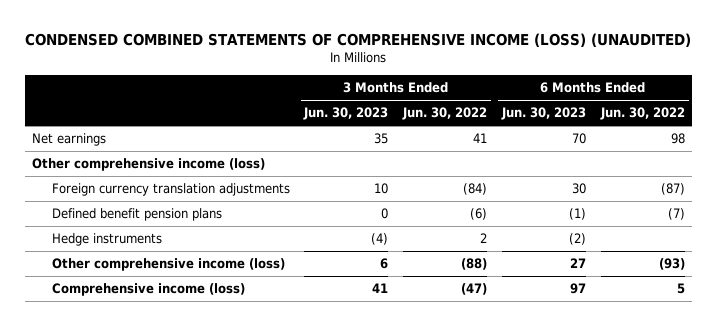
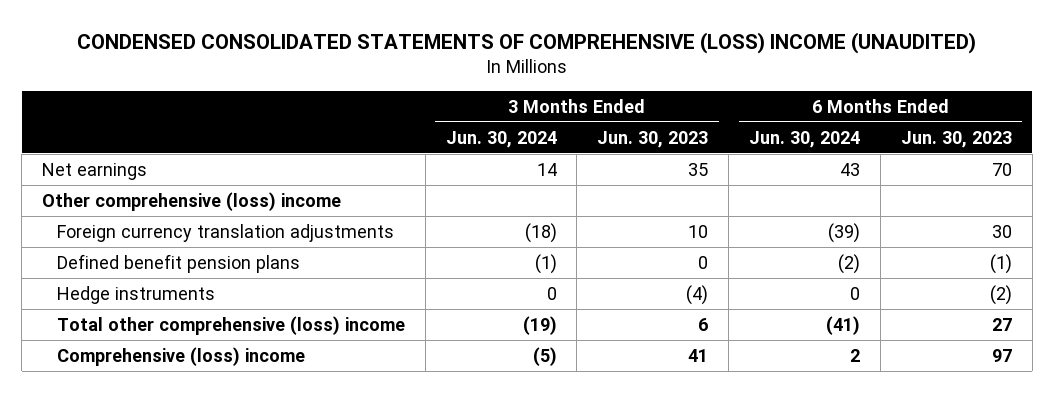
[25,32,692,47] CONDENSED COMBINED STATEMENTS OF COMPREHENSIVE INCOME (LOSS) (UNAUDITED) -> [76,32,976,55] CONDENSED CONSOLIDATED STATEMENTS OF COMPREHENSIVE (LOSS) INCOME (UNAUDITED)
[402,107,488,121] Jun. 30, 2022 -> none
[599,107,685,121] Jun. 30, 2022 -> none
none -> [445,130,557,148] Jun. 30, 2024
none -> [749,130,861,148] Jun. 30, 2024
[31,158,265,172] Other comprehensive income (loss) -> [42,191,342,211] Other comprehensive (loss) income
[51,258,285,272] Other comprehensive income (loss) -> [56,315,405,335] Total other comprehensive (loss) income
[51,283,245,297] Comprehensive income (loss) -> [56,346,305,366] Comprehensive (loss) income

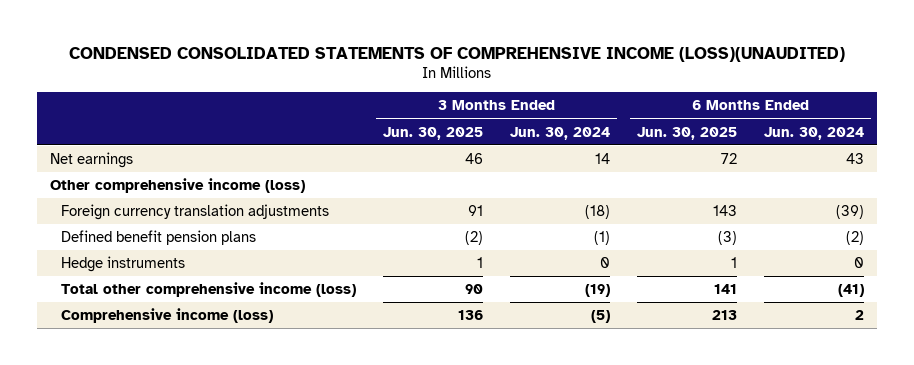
[76,32,976,55] CONDENSED CONSOLIDATED STATEMENTS OF COMPREHENSIVE (LOSS) INCOME (UNAUDITED) -> [69,46,846,62] CONDENSED CONSOLIDATED STATEMENTS OF COMPREHENSIVE INCOME (LOSS)(UNAUDITED)
[597,130,709,148] Jun. 30, 2023 -> none
[900,130,1012,148] Jun. 30, 2023 -> none
none -> [383,126,484,140] Jun. 30, 2025
none -> [637,126,738,140] Jun. 30, 2025
[42,191,342,211] Other comprehensive (loss) income -> [50,177,306,193] Other comprehensive income (loss)
[56,315,405,335] Total other comprehensive (loss) income -> [61,281,357,297] Total other comprehensive income (loss)
[56,346,305,366] Comprehensive (loss) income -> [61,307,274,323] Comprehensive income (loss)

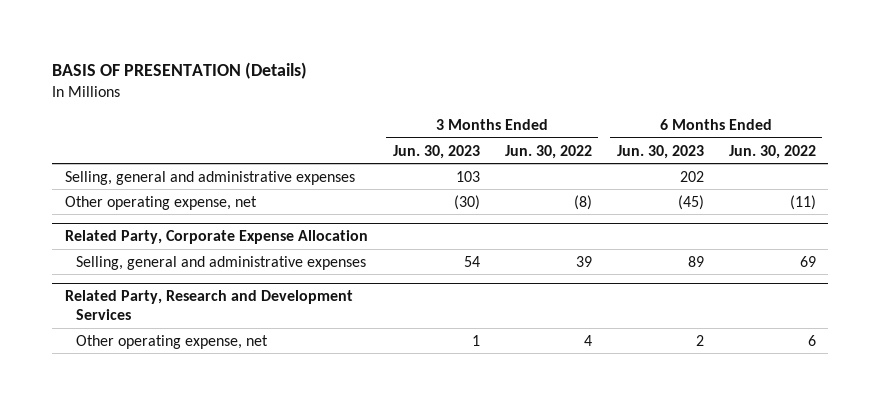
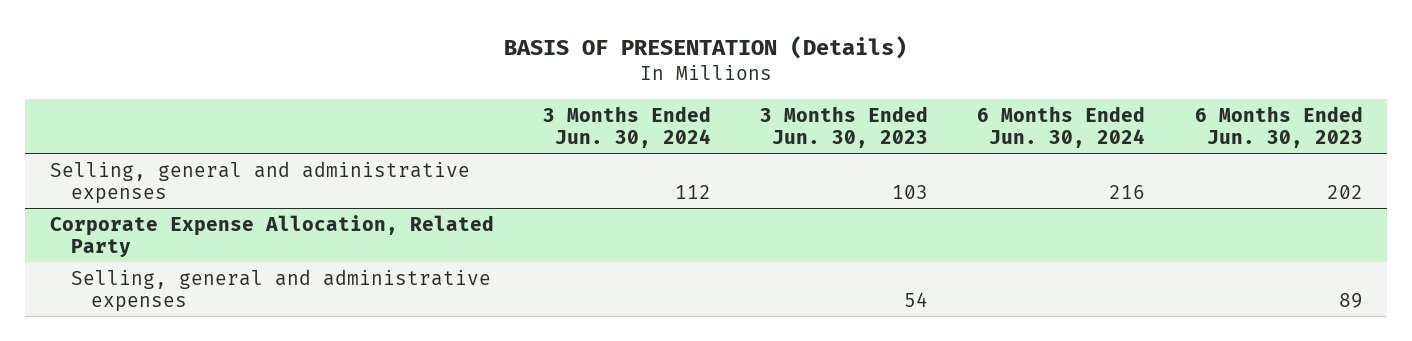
[504,144,592,159] Jun. 30, 2022 -> none
[728,144,816,159] Jun. 30, 2022 -> none
none -> [543,105,712,149] 3 Months Ended Jun. 30, 2024
none -> [977,105,1146,149] 6 Months Ended Jun. 30, 2024
[64,195,257,210] Other operating expense, net -> none
[64,230,368,245] Related Party, Corporate Expense Allocation -> [49,214,494,258] Corporate Expense Allocation, Related Party
[64,290,353,321] Related Party, Research and Development Services -> none
[76,334,269,349] Other operating expense, net -> none

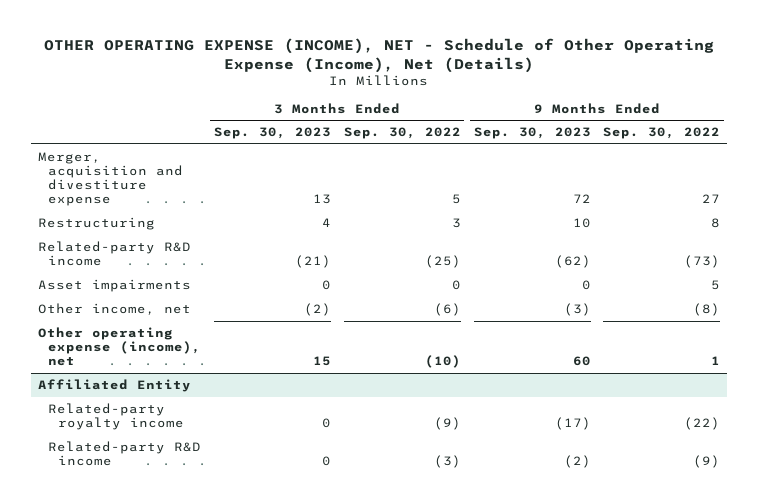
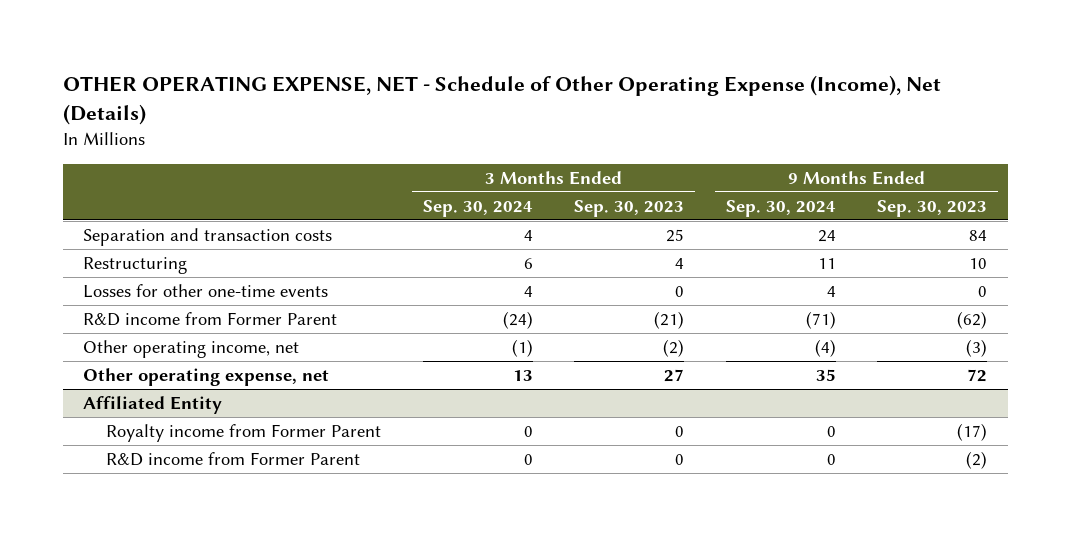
[44,37,715,73] OTHER OPERATING EXPENSE (INCOME), NET - Schedule of Other Operating Expense (Income), Net (Details) -> [62,75,941,126] OTHER OPERATING EXPENSE, NET - Schedule of Other Operating Expense (Income), Net (Details)
[343,127,461,140] Sep. 30, 2022 -> none
[603,127,721,140] Sep. 30, 2022 -> none
none -> [422,199,533,217] Sep. 30, 2024
none -> [725,199,836,217] Sep. 30, 2024
[37,151,183,207] Merger, acquisition and divestiture expense -> none
none -> [83,228,333,247] Separation and transaction costs
[37,278,191,292] Asset impairments -> none
none -> [83,284,329,299] Losses for other one-time events
[37,240,191,267] Related-party R&D income -> [83,312,338,327] R&D income from Former Parent
[37,302,191,315] Other income, net -> [83,340,300,359] Other operating income, net
[37,326,201,367] Other operating expense (income), net -> [83,368,330,387] Other operating expense, net
[312,356,331,367] 15 -> [664,369,685,383] 27
[572,356,591,367] 60 -> [967,369,988,383] 72
[47,402,184,431] Related-party royalty income -> [106,424,382,443] Royalty income from Former Parent
[47,440,201,467] Related-party R&D income -> [106,452,361,467] R&D income from Former Parent

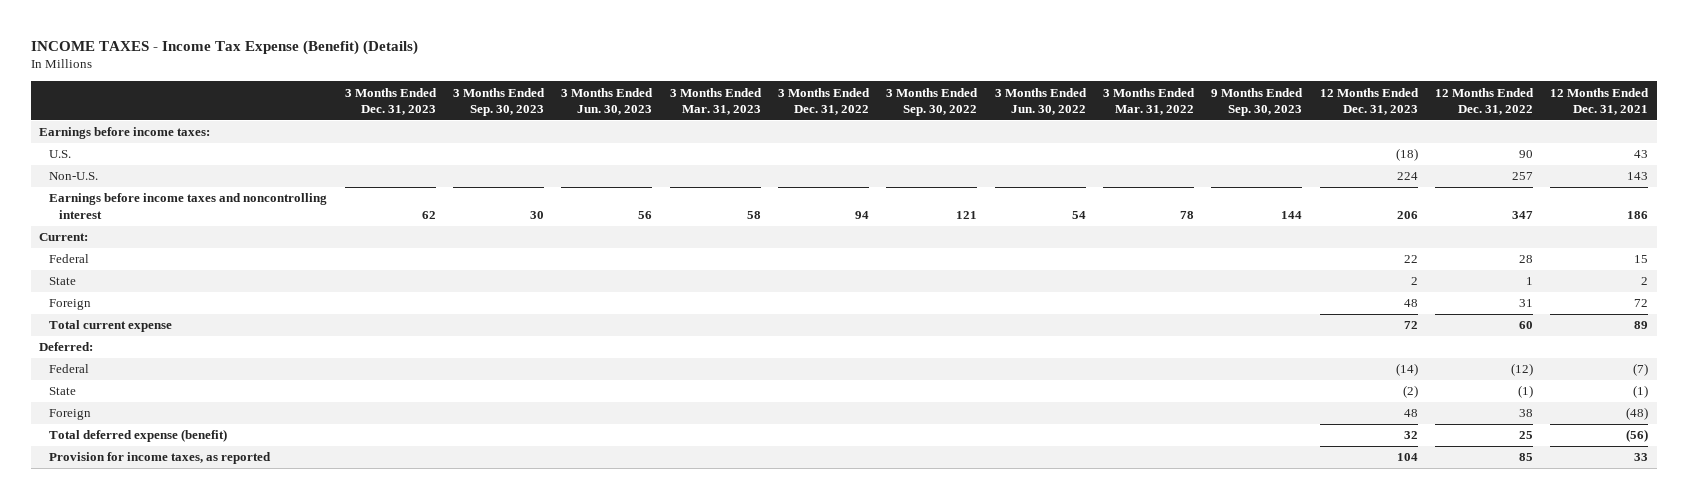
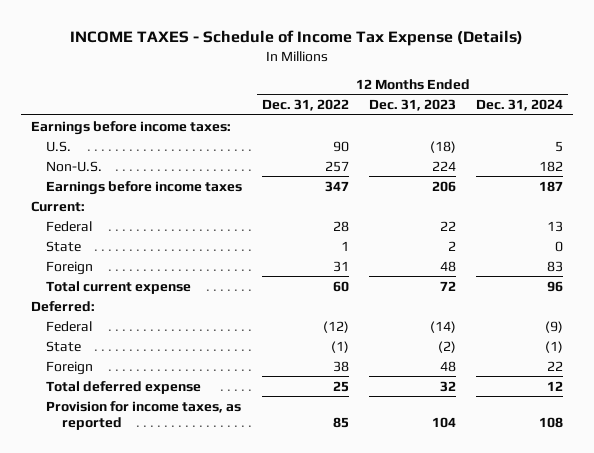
[30,39,418,55] INCOME TAXES - Income Tax Expense (Benefit) (Details) -> [69,30,523,47] INCOME TAXES - Schedule of Income Tax Expense (Details)
[344,87,437,115] 3 Months Ended Dec. 31, 2023 -> none
[452,87,545,116] 3 Months Ended Sep. 30, 2023 -> none
[561,87,654,115] 3 Months Ended Jun. 30, 2023 -> none
[669,87,762,115] 3 Months Ended Mar. 31, 2023 -> none
[778,87,871,115] 3 Months Ended Dec. 31, 2022 -> none
[886,87,979,116] 3 Months Ended Sep. 30, 2022 -> none
[994,87,1087,115] 3 Months Ended Jun. 30, 2022 -> none
[1103,87,1196,115] 3 Months Ended Mar. 31, 2022 -> none
[1211,87,1304,116] 9 Months Ended Sep. 30, 2023 -> none
[1550,87,1650,115] 12 Months Ended Dec. 31, 2021 -> none
none -> [476,99,564,112] Dec. 31, 2024
[49,193,328,219] Earnings before income taxes and noncontrolling interest -> [46,180,243,195] Earnings before income taxes
[49,429,228,443] Total deferred expense (benefit) -> [46,380,202,394] Total deferred expense

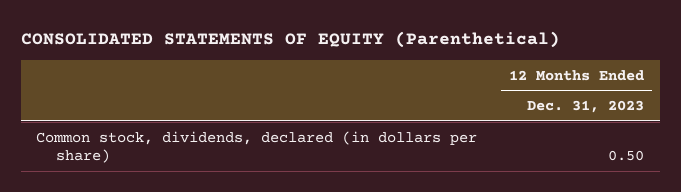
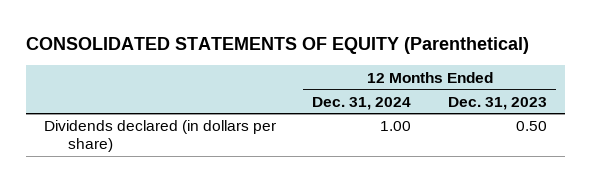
none -> [312,96,412,110] Dec. 31, 2024
[36,130,478,164] Common stock, dividends, declared (in dollars per share) -> [43,120,276,153] Dividends declared (in dollars per share)

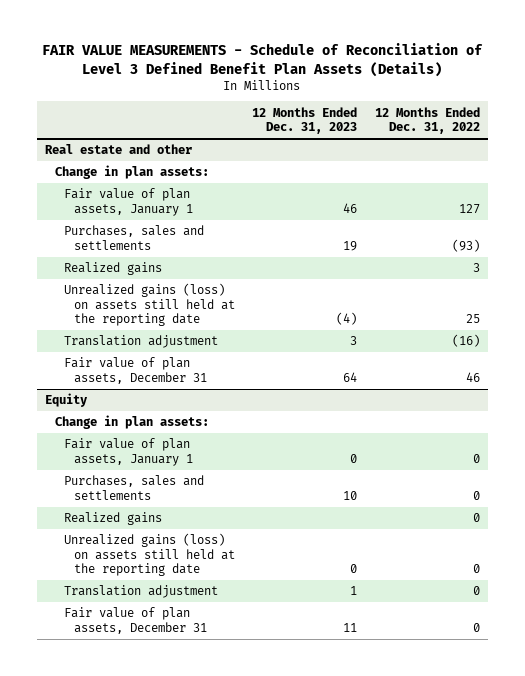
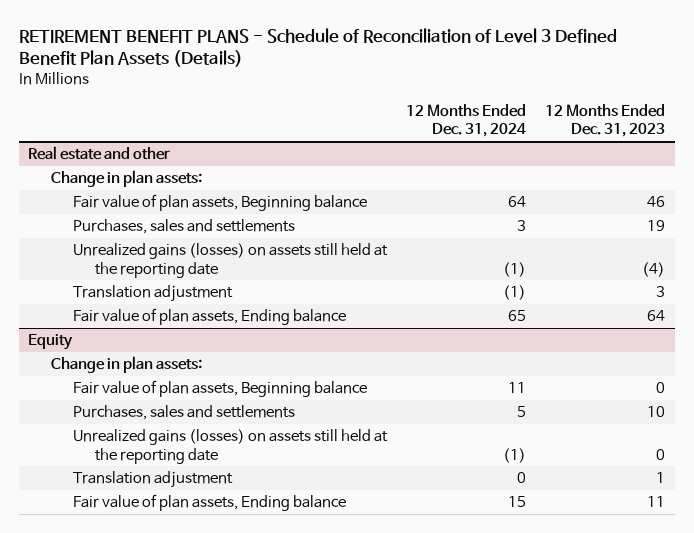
[42,43,484,77] FAIR VALUE MEASUREMENTS - Schedule of Reconciliation of Level 3 Defined Benefit Plan Assets (Details) -> [18,27,617,68] RETIREMENT BENEFIT PLANS - Schedule of Reconciliation of Level 3 Defined Benefit Plan Assets (Details)
[374,106,480,135] 12 Months Ended Dec. 31, 2022 -> none
none -> [406,104,527,138] 12 Months Ended Dec. 31, 2024
[64,188,194,216] Fair value of plan assets, January 1 -> [72,194,367,212] Fair value of plan assets, Beginning balance
[64,262,163,276] Realized gains -> none
[64,283,236,326] Unrealized gains (loss) on assets still held at the reporting date -> [72,243,388,278] Unrealized gains (losses) on assets still held at the reporting date
[64,357,208,384] Fair value of plan assets, December 31 -> [72,308,346,326] Fair value of plan assets, Ending balance
[64,438,194,466] Fair value of plan assets, January 1 -> [72,380,367,398] Fair value of plan assets, Beginning balance
[64,512,163,526] Realized gains -> none
[64,533,236,576] Unrealized gains (loss) on assets still held at the reporting date -> [72,429,388,464] Unrealized gains (losses) on assets still held at the reporting date
[64,607,208,634] Fair value of plan assets, December 31 -> [72,494,346,512] Fair value of plan assets, Ending balance

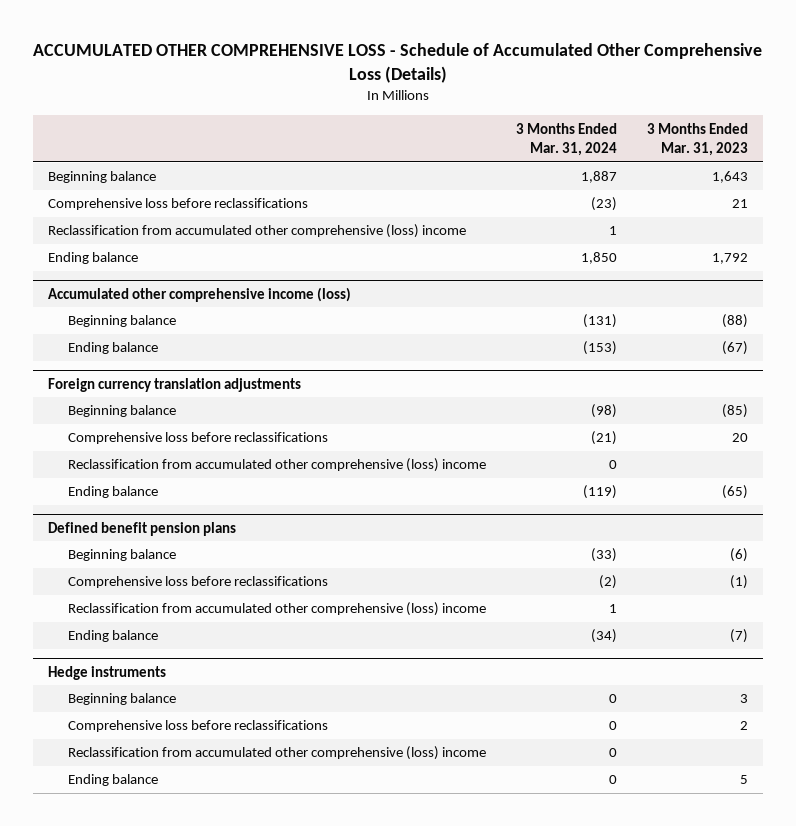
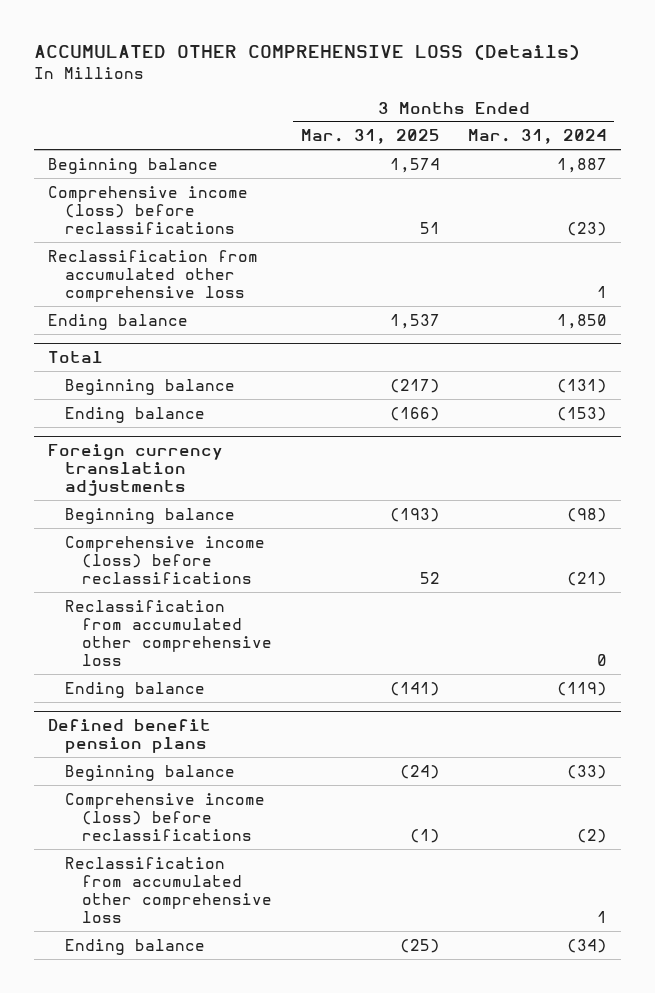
[33,43,763,83] ACCUMULATED OTHER COMPREHENSIVE LOSS - Schedule of Accumulated Other Comprehensive Loss (Details) -> [34,44,581,61] ACCUMULATED OTHER COMPREHENSIVE LOSS (Details)
[647,122,749,157] 3 Months Ended Mar. 31, 2023 -> none
none -> [300,129,440,145] Mar. 31, 2025
[48,198,309,211] Comprehensive loss before reclassifications -> [48,185,249,234] Comprehensive income (loss) before reclassifications
[48,224,467,239] Reclassification from accumulated other comprehensive (loss) income -> [48,249,259,302] Reclassification from accumulated other comprehensive loss
[48,287,352,303] Accumulated other comprehensive income (loss) -> [48,350,104,363] Total
[67,432,328,445] Comprehensive loss before reclassifications -> [65,535,266,584] Comprehensive income (loss) before reclassifications
[67,458,486,473] Reclassification from accumulated other comprehensive (loss) income -> [65,599,273,666] Reclassification from accumulated other comprehensive loss
[67,576,328,589] Comprehensive loss before reclassifications -> [65,792,266,841] Comprehensive income (loss) before reclassifications
[67,602,486,617] Reclassification from accumulated other comprehensive (loss) income -> [65,856,273,923] Reclassification from accumulated other comprehensive loss
[48,666,167,681] Hedge instruments -> none
[67,693,176,706] Beginning balance -> none
[67,720,328,733] Comprehensive loss before reclassifications -> none
[67,746,486,761] Reclassification from accumulated other comprehensive (loss) income -> none
[67,774,158,787] Ending balance -> none

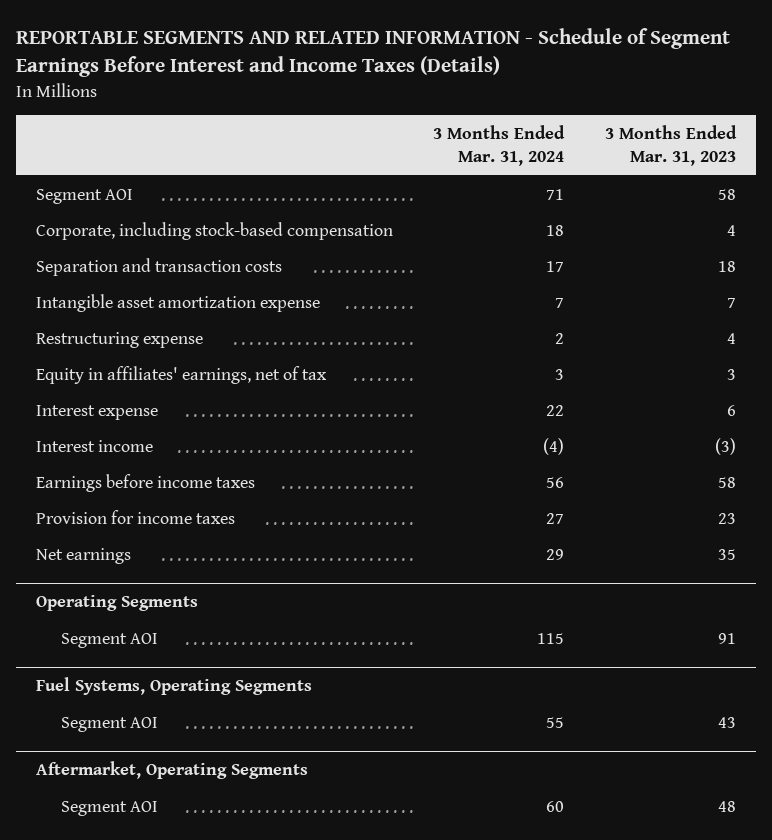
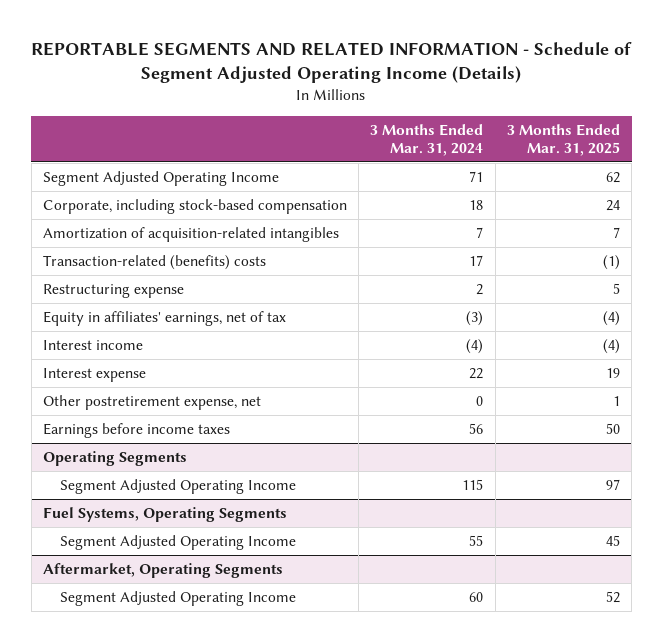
[15,27,730,78] REPORTABLE SEGMENTS AND RELATED INFORMATION - Schedule of Segment Earnings Before Interest and Income Taxes (Details) -> [31,42,633,84] REPORTABLE SEGMENTS AND RELATED INFORMATION - Schedule of Segment Adjusted Operating Income (Details)
[605,124,738,167] 3 Months Ended Mar. 31, 2023 -> none
none -> [506,123,620,156] 3 Months Ended Mar. 31, 2025
[35,188,133,204] Segment AOI -> [42,170,279,186] Segment Adjusted Operating Income
[35,257,282,276] Separation and transaction costs -> none
[35,293,320,312] Intangible asset amortization expense -> [42,226,339,242] Amortization of acquisition-related intangibles
none -> [42,254,266,270] Transaction-related (benefits) costs
[555,368,565,380] 3 -> [466,310,484,326] (3)
[35,404,158,420] Interest expense -> [42,367,146,382] Interest expense
none -> [42,394,261,410] Other postretirement expense, net
[35,509,235,524] Provision for income taxes -> none
[35,547,131,564] Net earnings -> none
[61,632,159,648] Segment AOI -> [60,478,297,494] Segment Adjusted Operating Income
[61,716,159,732] Segment AOI -> [60,534,297,550] Segment Adjusted Operating Income
[61,800,159,816] Segment AOI -> [60,590,297,606] Segment Adjusted Operating Income

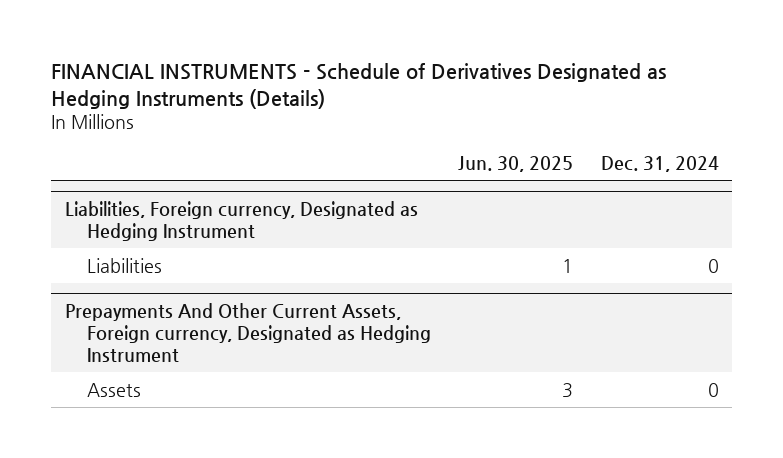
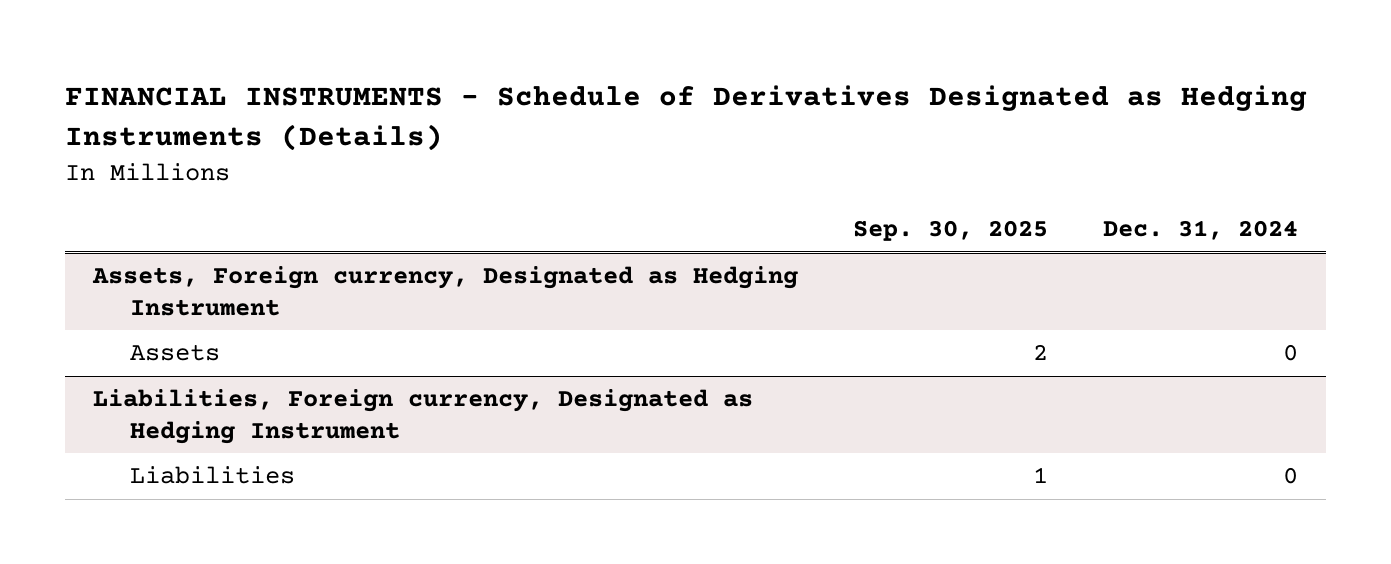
[458,155,574,172] Jun. 30, 2025 -> none
none -> [853,220,1049,242] Sep. 30, 2025
none -> [91,266,798,316] Assets, Foreign currency, Designated as Hedging Instrument
none -> [130,344,221,362] Assets
[64,303,432,362] Prepayments And Other Current Assets, Foreign currency, Designated as Hedging Instrument -> none
[87,382,142,397] Assets -> none

